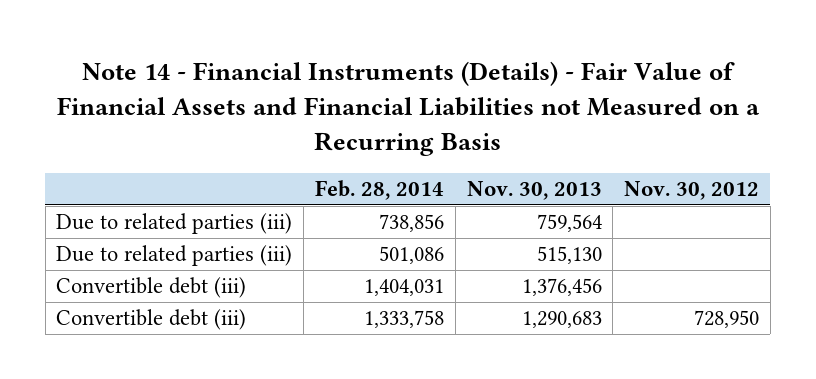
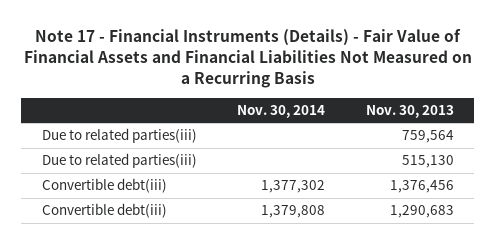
[56,61,760,157] Note 14 - Financial Instruments (Details) - Fair Value of Financial Assets and Financial Liabilities not Measured on a Recurring Basis -> [23,29,472,89] Note 17 - Financial Instruments (Details) - Fair Value of Financial Assets and Financial Liabilities Not Measured on a Recurring Basis
[314,180,444,201] Feb. 28, 2014 -> none
[624,181,760,201] Nov. 30, 2012 -> none
none -> [237,104,326,118] Nov. 30, 2014
[56,213,293,235] Due to related parties (iii) -> [41,128,197,144] Due to related parties(iii)
[56,245,293,267] Due to related parties (iii) -> [41,153,197,169] Due to related parties(iii)
[56,277,247,299] Convertible debt (iii) -> [41,178,167,194] Convertible debt(iii)
[56,309,247,331] Convertible debt (iii) -> [41,203,167,219] Convertible debt(iii)

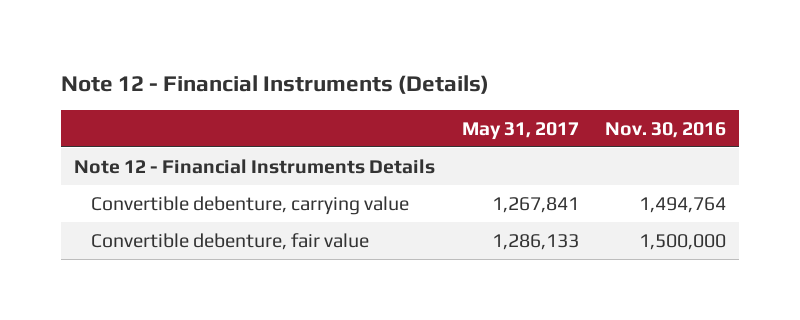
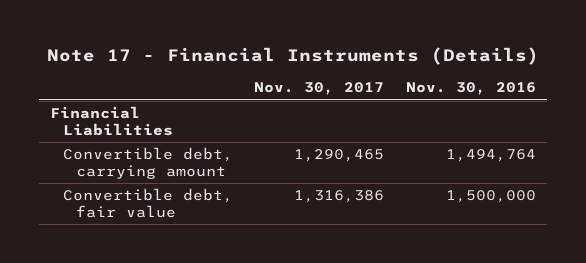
[60,74,489,94] Note 12 - Financial Instruments (Details) -> [46,46,539,65] Note 17 - Financial Instruments (Details)
[461,121,579,140] May 31, 2017 -> none
none -> [254,82,385,96] Nov. 30, 2017
[73,158,435,174] Note 12 - Financial Instruments Details -> none
none -> [49,106,173,136] Financial Liabilities
[91,195,410,215] Convertible debenture, carrying value -> [62,147,233,179] Convertible debt, carrying amount
[91,232,370,250] Convertible debenture, fair value -> [62,188,233,218] Convertible debt, fair value

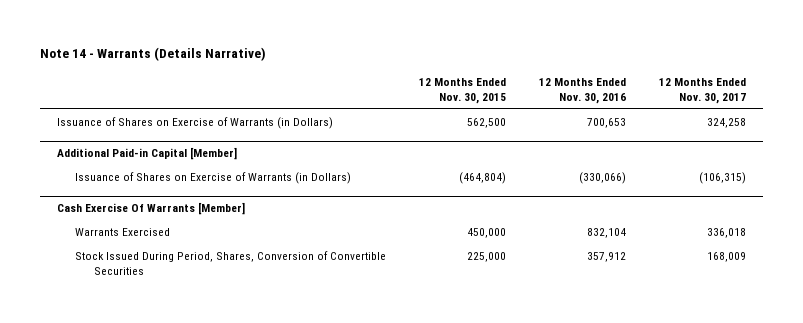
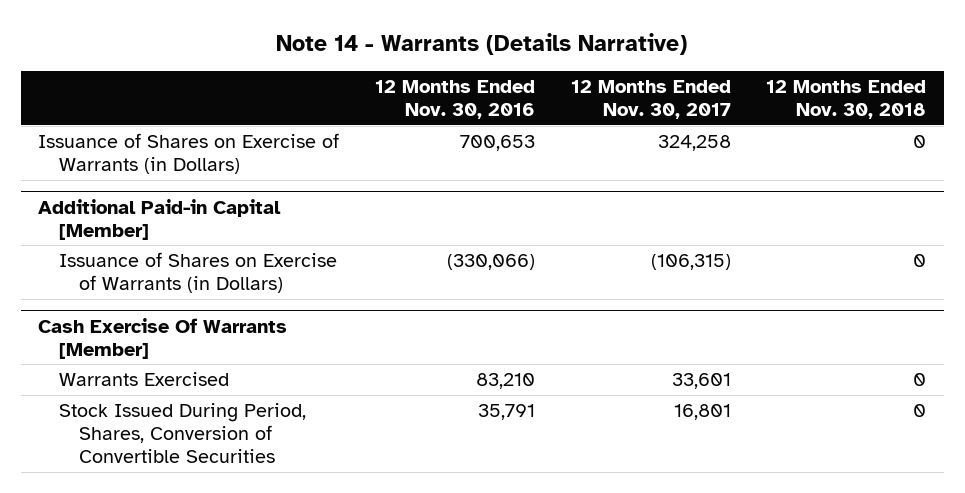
[419,78,507,104] 12 Months Ended Nov. 30, 2015 -> none
none -> [766,79,927,119] 12 Months Ended Nov. 30, 2018
[587,228,627,239] 832,104 -> [476,373,536,390] 83,210
[707,228,747,239] 336,018 -> [671,373,731,390] 33,601
[587,252,627,263] 357,912 -> [478,404,536,421] 35,791
[707,252,747,263] 168,009 -> [673,404,731,421] 16,801

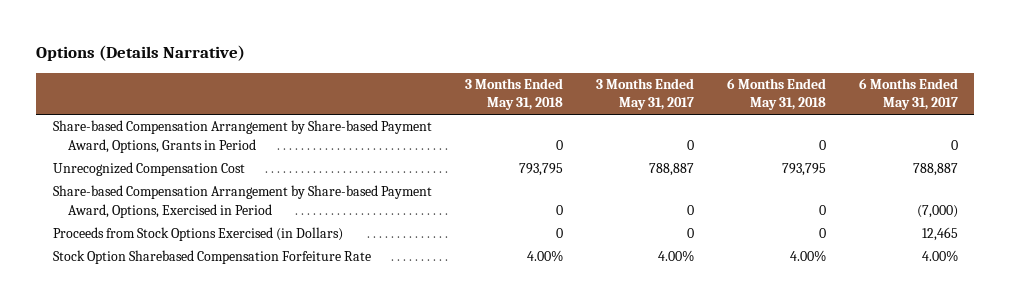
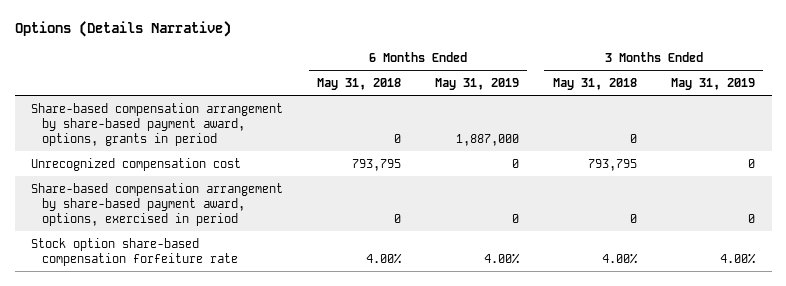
[595,78,694,111] 3 Months Ended May 31, 2017 -> none
[858,78,958,111] 6 Months Ended May 31, 2017 -> none
none -> [435,77,520,90] May 31, 2019
none -> [670,77,755,90] May 31, 2019
[52,227,343,242] Proceeds from Stock Options Exercised (in Dollars) -> none
[52,120,432,153] Share-based Compensation Arrangement by Share-based Payment Award, Options, Grants in Period -> [31,102,284,146] Share-based compensation arrangement by share-based payment award, options, grants in period
[52,162,245,177] Unrecognized Compensation Cost -> [31,157,242,171] Unrecognized compensation cost
[52,185,432,218] Share-based Compensation Arrangement by Share-based Payment Award, Options, Exercised in Period -> [31,182,284,226] Share-based compensation arrangement by share-based payment award, options, exercised in period
[52,250,371,265] Stock Option Sharebased Compensation Forfeiture Rate -> [31,237,239,266] Stock option share-based compensation forfeiture rate

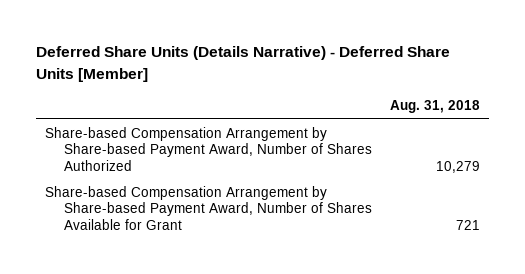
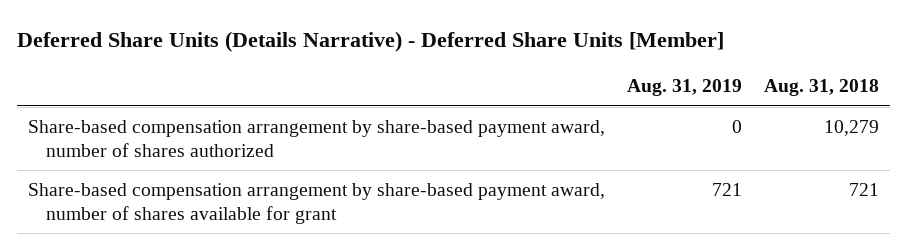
none -> [626,79,742,97] Aug. 31, 2019
[45,126,372,171] Share-based Compensation Arrangement by Share-based Payment Award, Number of Shares Authorized -> [28,120,606,158] Share-based compensation arrangement by share-based payment award, number of shares authorized
[45,185,372,230] Share-based Compensation Arrangement by Share-based Payment Award, Number of Shares Available for Grant -> [28,183,606,225] Share-based compensation arrangement by share-based payment award, number of shares available for grant

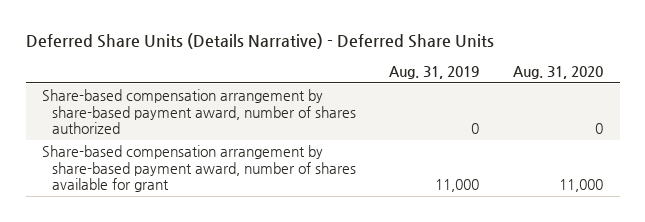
[17,31,725,53] Deferred Share Units (Details Narrative) - Deferred Share Units [Member] -> [25,33,494,50] Deferred Share Units (Details Narrative) - Deferred Share Units
[763,79,879,97] Aug. 31, 2018 -> none
none -> [513,65,604,79] Aug. 31, 2020
[711,183,742,197] 721 -> [435,179,480,193] 11,000

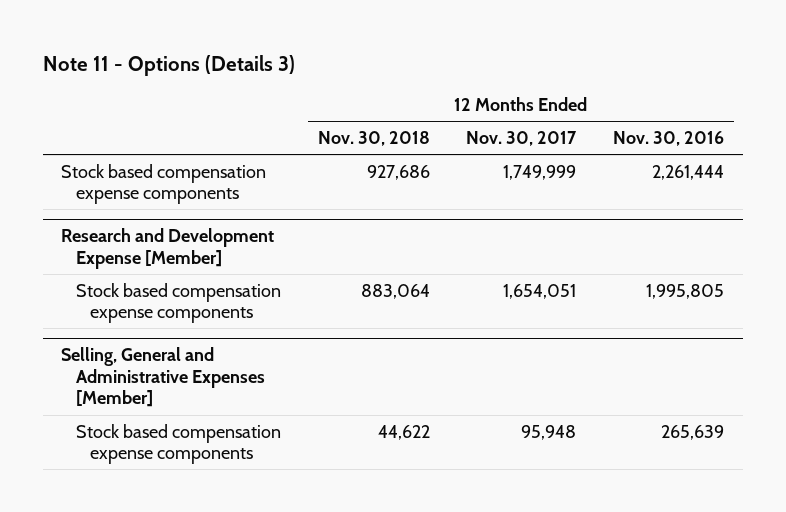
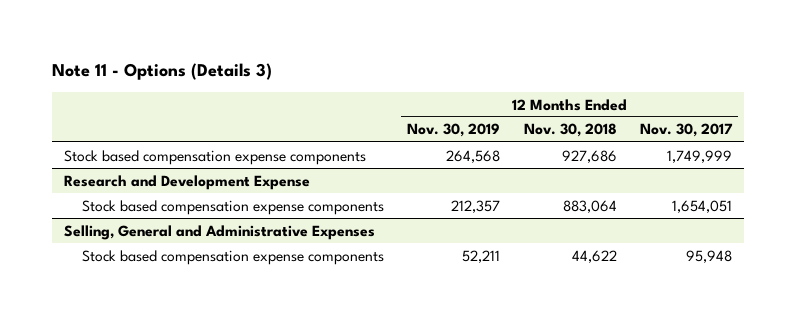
[613,131,725,147] Nov. 30, 2016 -> none
none -> [407,123,501,138] Nov. 30, 2019
[61,228,275,269] Research and Development Expense [Member] -> [63,174,310,190] Research and Development Expense
[61,347,265,408] Selling, General and Administrative Expenses [Member] -> [63,224,375,240] Selling, General and Administrative Expenses

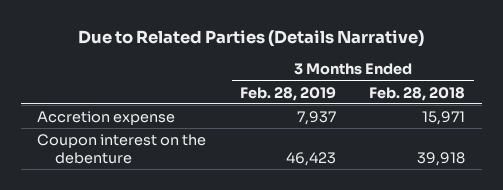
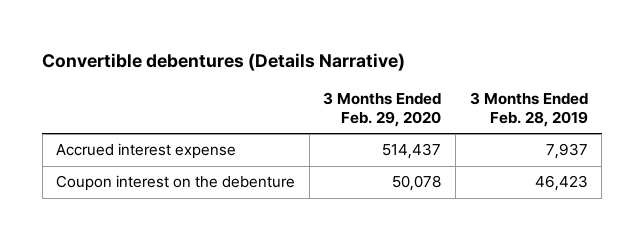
[78,30,425,48] Due to Related Parties (Details Narrative) -> [42,52,406,71] Convertible debentures (Details Narrative)
[369,86,466,101] Feb. 28, 2018 -> none
none -> [323,91,442,128] 3 Months Ended Feb. 29, 2020
[37,110,176,125] Accretion expense -> [56,143,237,160] Accrued interest expense

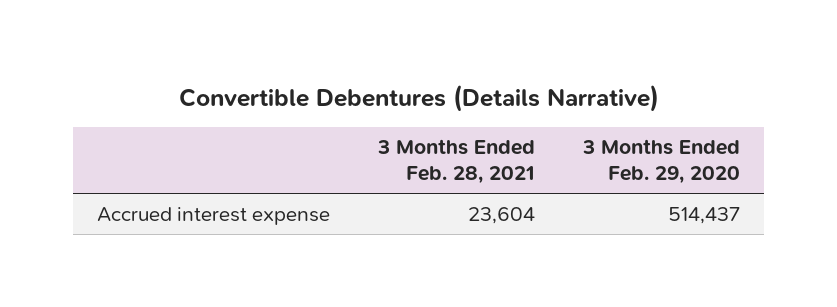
[42,52,406,71] Convertible debentures (Details Narrative) -> [178,84,659,113] Convertible Debentures (Details Narrative)
[469,91,588,128] 3 Months Ended Feb. 28, 2019 -> none
none -> [377,139,536,185] 3 Months Ended Feb. 28, 2021
[56,175,296,192] Coupon interest on the debenture -> none

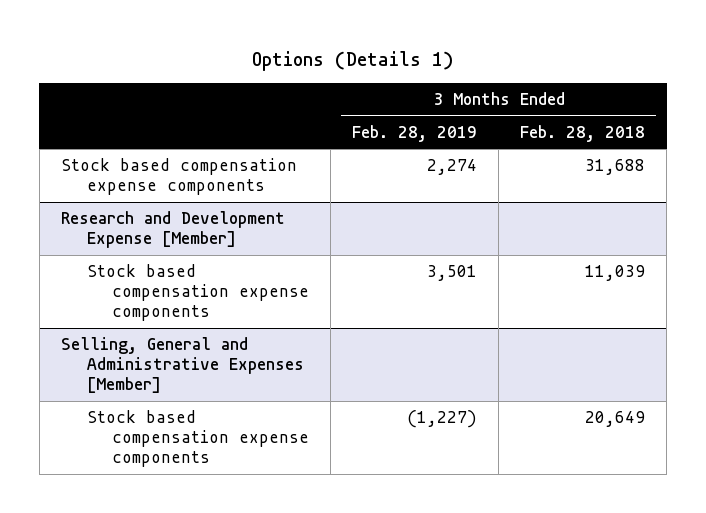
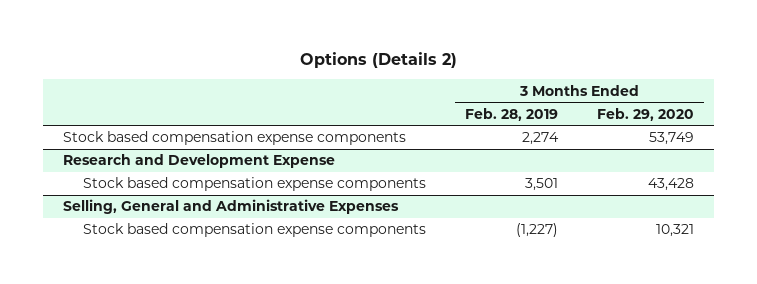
[251,50,454,71] Options (Details 1) -> [299,52,457,69] Options (Details 2)
[520,124,646,142] Feb. 28, 2018 -> none
none -> [597,107,695,121] Feb. 29, 2020
[60,211,285,249] Research and Development Expense [Member] -> [62,154,335,169] Research and Development Expense
[60,337,304,394] Selling, General and Administrative Expenses [Member] -> [62,199,399,215] Selling, General and Administrative Expenses

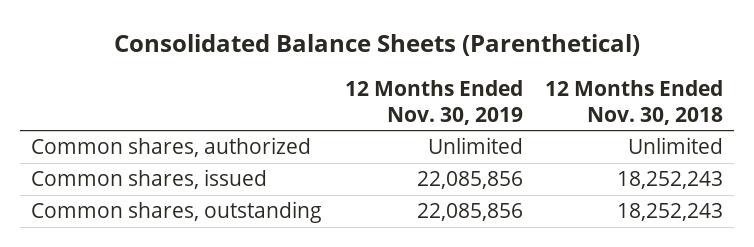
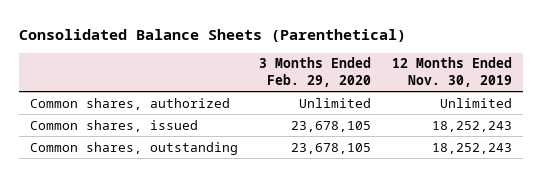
[544,79,723,125] 12 Months Ended Nov. 30, 2018 -> none
none -> [259,57,372,88] 3 Months Ended Feb. 29, 2020
[416,171,523,190] 22,085,856 -> [432,120,513,132] 18,252,243
[416,203,523,222] 22,085,856 -> [432,142,513,154] 18,252,243

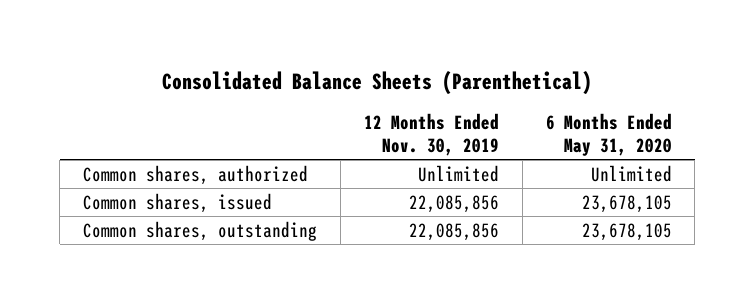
[259,57,372,88] 3 Months Ended Feb. 29, 2020 -> none
none -> [545,112,672,156] 6 Months Ended May 31, 2020
[432,120,513,132] 18,252,243 -> [408,194,499,213] 22,085,856
[432,142,513,154] 18,252,243 -> [408,222,499,241] 22,085,856

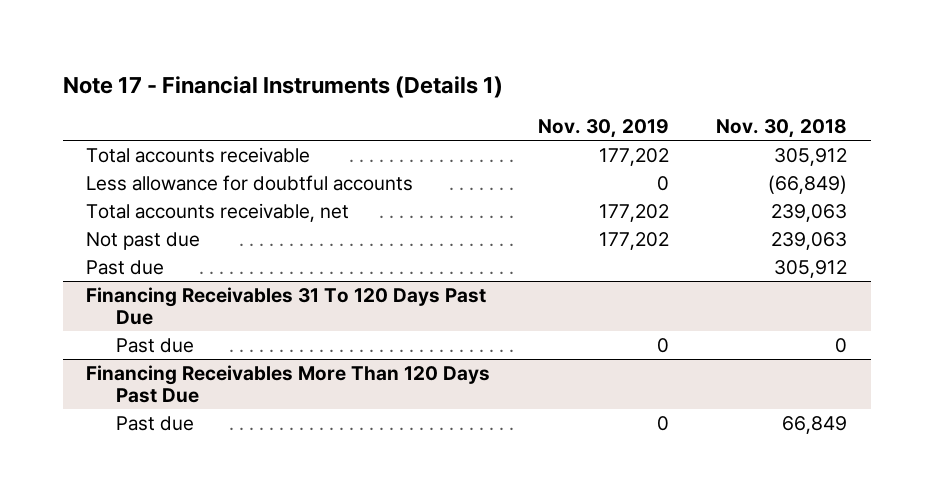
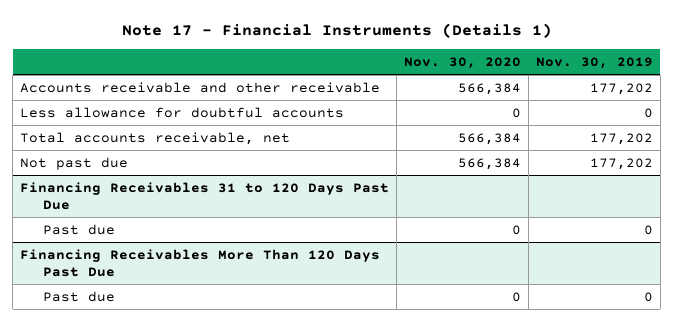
[716,119,848,139] Nov. 30, 2018 -> none
none -> [404,56,522,69] Nov. 30, 2020
[86,146,311,163] Total accounts receivable -> [20,81,381,93] Accounts receivable and other receivable
[86,259,165,275] Past due -> none
[86,286,487,326] Financing Receivables 31 To 120 Days Past Due -> [20,181,390,211] Financing Receivables 31 to 120 Days Past Due

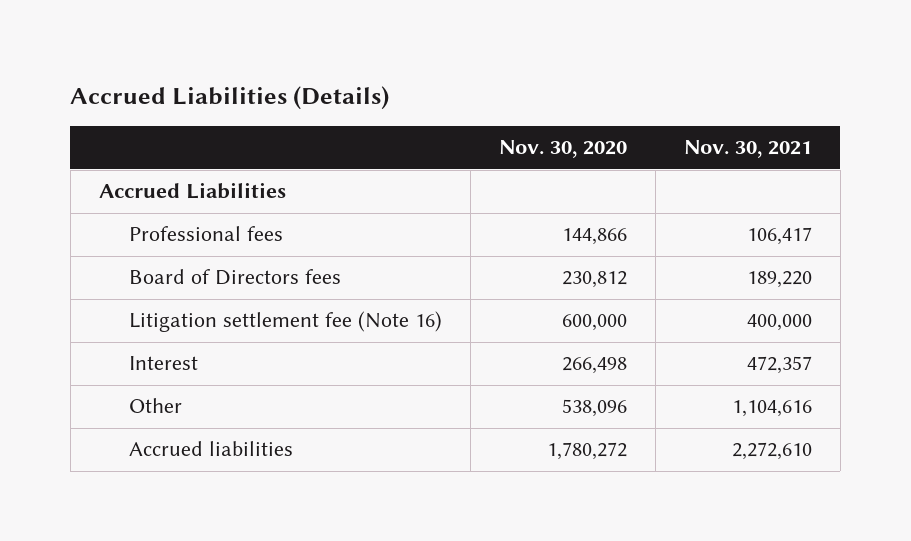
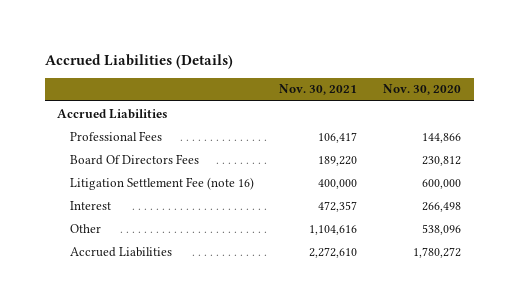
[129,226,284,242] Professional fees -> [70,130,163,141] Professional Fees
[129,269,342,286] Board of Directors fees -> [70,153,200,165] Board Of Directors Fees
[129,311,443,333] Litigation settlement fee (Note 16) -> [70,176,255,190] Litigation Settlement Fee (note 16)
[129,441,294,457] Accrued liabilities -> [70,246,173,257] Accrued Liabilities

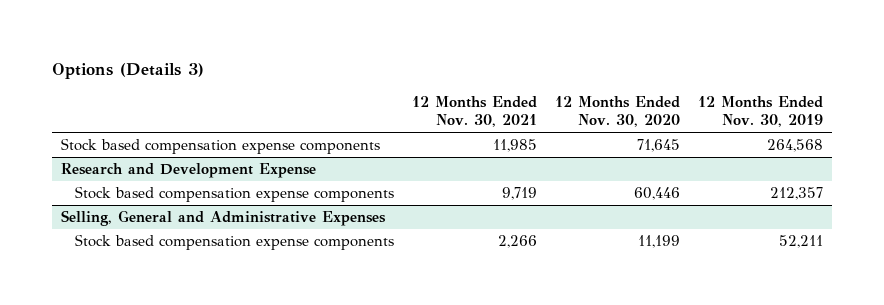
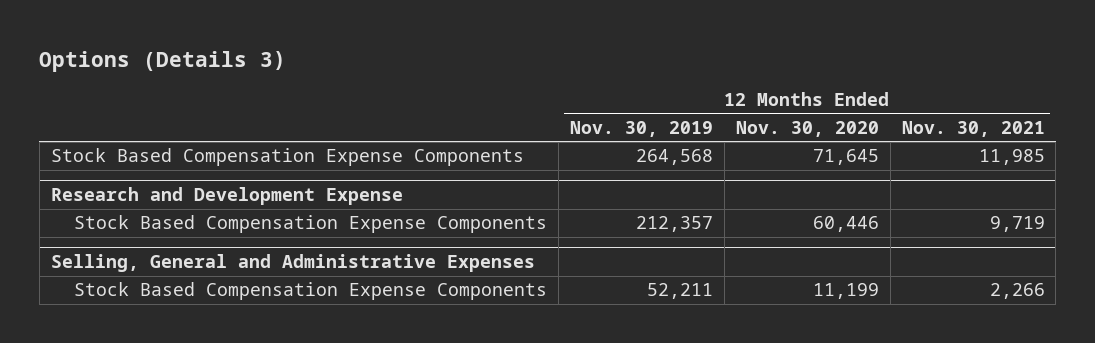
[60,138,380,155] Stock based compensation expense components -> [50,148,524,167] Stock Based Compensation Expense Components
[75,186,395,203] Stock based compensation expense components -> [74,215,548,234] Stock Based Compensation Expense Components
[75,234,395,251] Stock based compensation expense components -> [74,282,548,301] Stock Based Compensation Expense Components

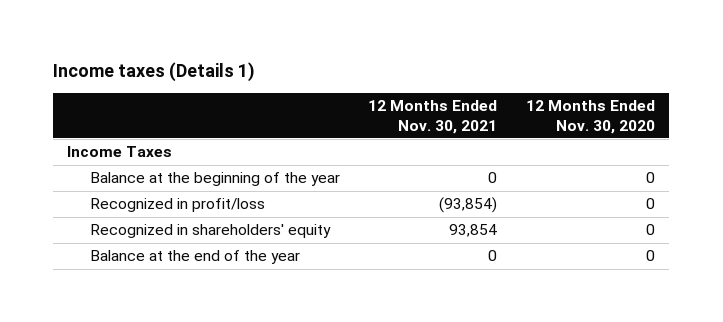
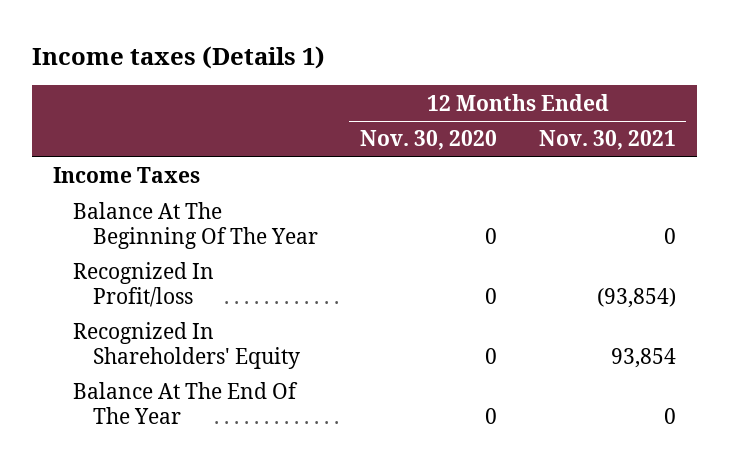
[89,172,340,187] Balance at the beginning of the year -> [73,202,318,250] Balance At The Beginning Of The Year
[89,198,265,213] Recognized in profit/loss -> [73,262,215,308] Recognized In Profit/loss
[89,224,331,239] Recognized in shareholders' equity -> [73,322,300,370] Recognized In Shareholders' Equity
[89,250,300,265] Balance at the end of the year -> [73,382,299,425] Balance At The End Of The Year

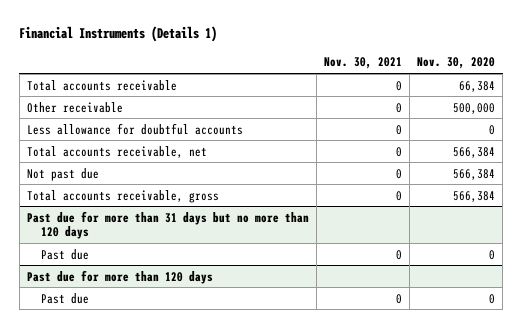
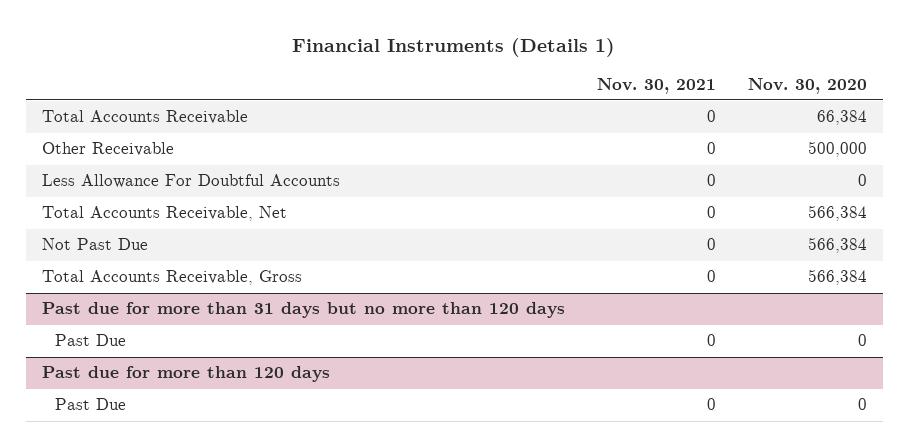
[26,79,177,91] Total accounts receivable -> [41,110,248,125] Total Accounts Receivable
[26,101,123,113] Other receivable -> [41,142,174,157] Other Receivable
[26,122,243,135] Less allowance for doubtful accounts -> [41,174,340,189] Less Allowance For Doubtful Accounts
[26,145,207,158] Total accounts receivable, net -> [41,206,287,222] Total Accounts Receivable, Net
[26,167,99,181] Not past due -> [41,238,148,251] Not Past Due
[26,189,219,203] Total accounts receivable, gross -> [41,270,302,286] Total Accounts Receivable, Gross
[40,248,89,260] Past due -> [54,334,126,347] Past Due
[40,292,89,304] Past due -> [54,398,126,411] Past Due

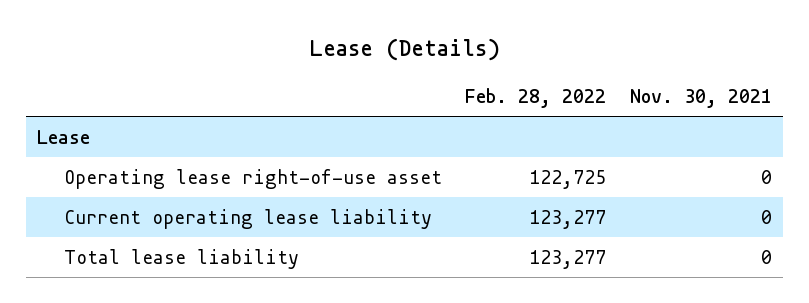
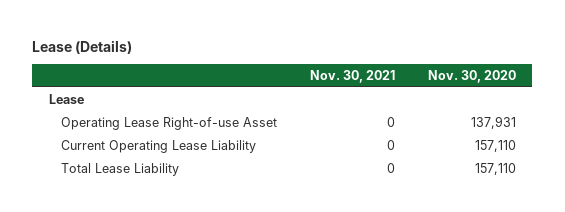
[465,87,607,108] Feb. 28, 2022 -> none
none -> [427,69,516,83] Nov. 30, 2020
[64,168,443,189] Operating lease right-of-use asset -> [61,117,278,131] Operating Lease Right-of-use Asset
[64,208,433,229] Current operating lease liability -> [61,140,257,154] Current Operating Lease Liability
[64,248,300,269] Total lease liability -> [61,163,180,177] Total Lease Liability

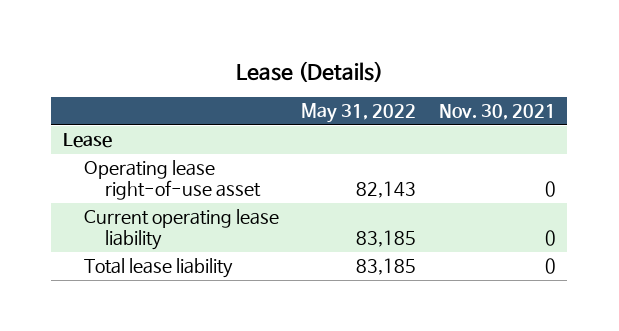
[427,69,516,83] Nov. 30, 2020 -> none
none -> [301,103,417,124] May 31, 2022
[61,117,278,131] Operating Lease Right-of-use Asset -> [83,160,261,200] Operating lease right-of-use asset
[61,140,257,154] Current Operating Lease Liability -> [83,209,279,250] Current operating lease liability
[61,163,180,177] Total Lease Liability -> [83,258,233,279] Total lease liability

